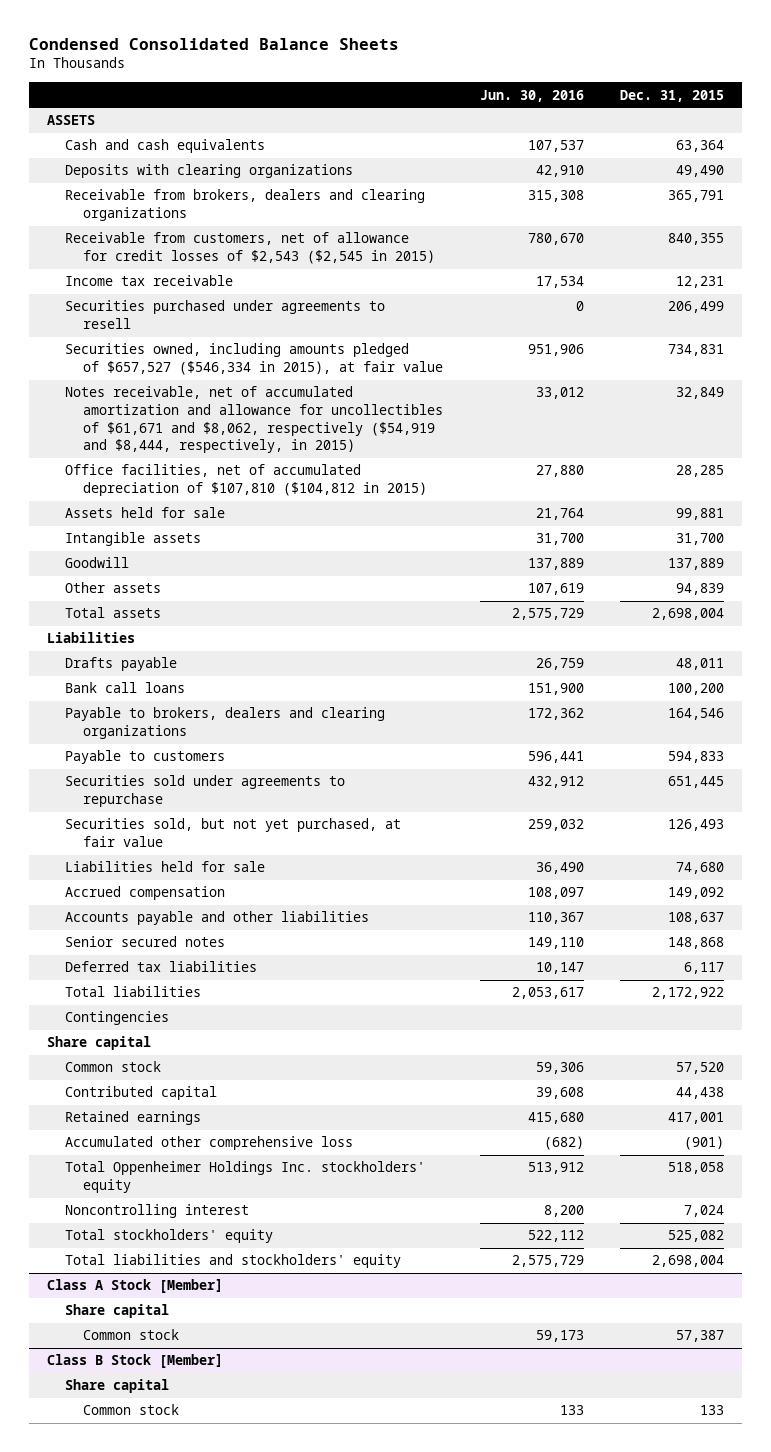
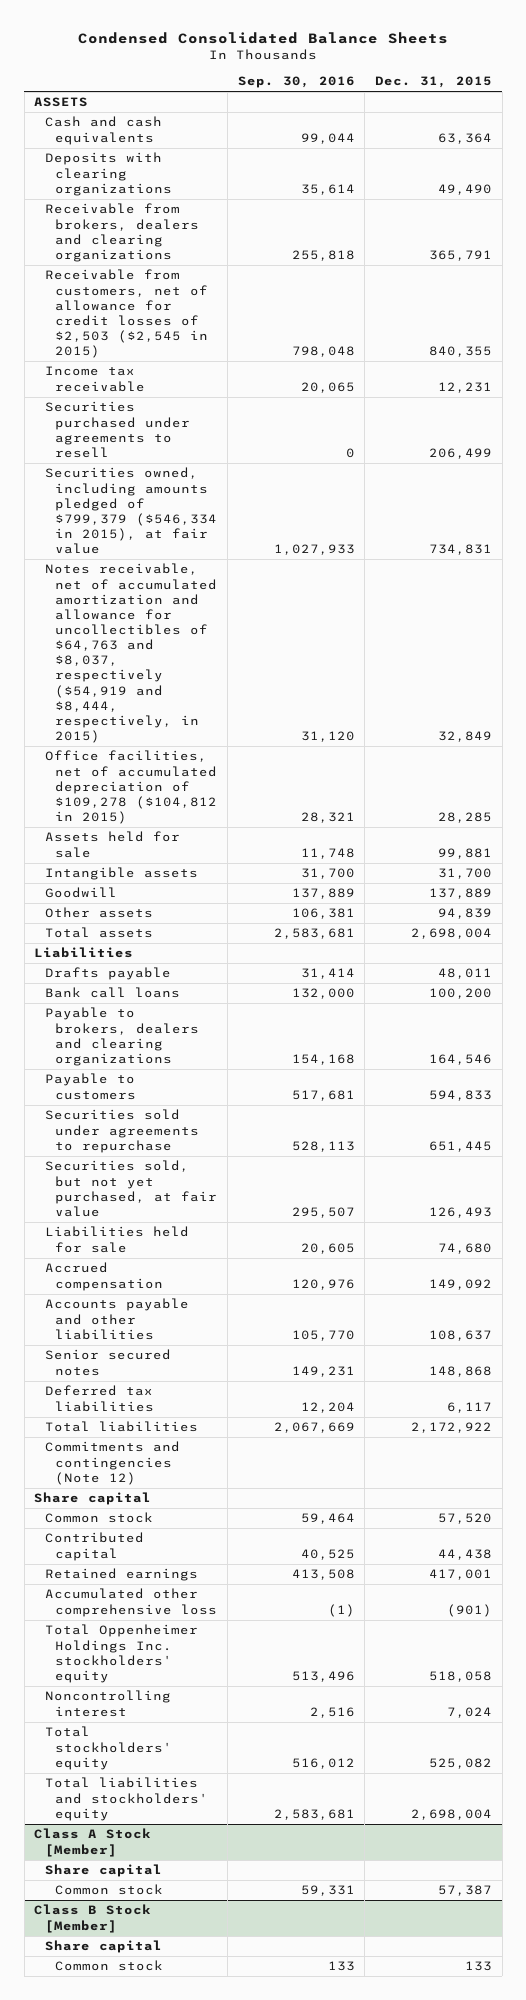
[479,89,584,102] Jun. 30, 2016 -> none
none -> [237,76,355,89] Sep. 30, 2016
[65,232,436,265] Receivable from customers, net of allowance for credit losses of $2,543 ($2,545 in 2015) -> [44,269,209,359] Receivable from customers, net of allowance for credit losses of $2,503 ($2,545 in 2015)
[65,343,444,376] Securities owned, including amounts pledged of $657,527 ($546,334 in 2015), at fair value -> [44,467,218,555] Securities owned, including amounts pledged of $799,379 ($546,334 in 2015), at fair value
[65,386,444,454] Notes receivable, net of accumulated amortization and allowance for uncollectibles of $61,671 and $8,062, respectively ($54,919 and $8,444, respectively, in 2015) -> [44,563,218,744] Notes receivable, net of accumulated amortization and allowance for uncollectibles of $64,763 and $8,037, respectively ($54,919 and $8,444, respectively, in 2015)
[65,464,428,497] Office facilities, net of accumulated depreciation of $107,810 ($104,812 in 2015) -> [44,750,218,824] Office facilities, net of accumulated depreciation of $109,278 ($104,812 in 2015)
[65,1011,170,1026] Contingencies -> [44,1441,180,1485] Commitments and contingencies (Note 12)

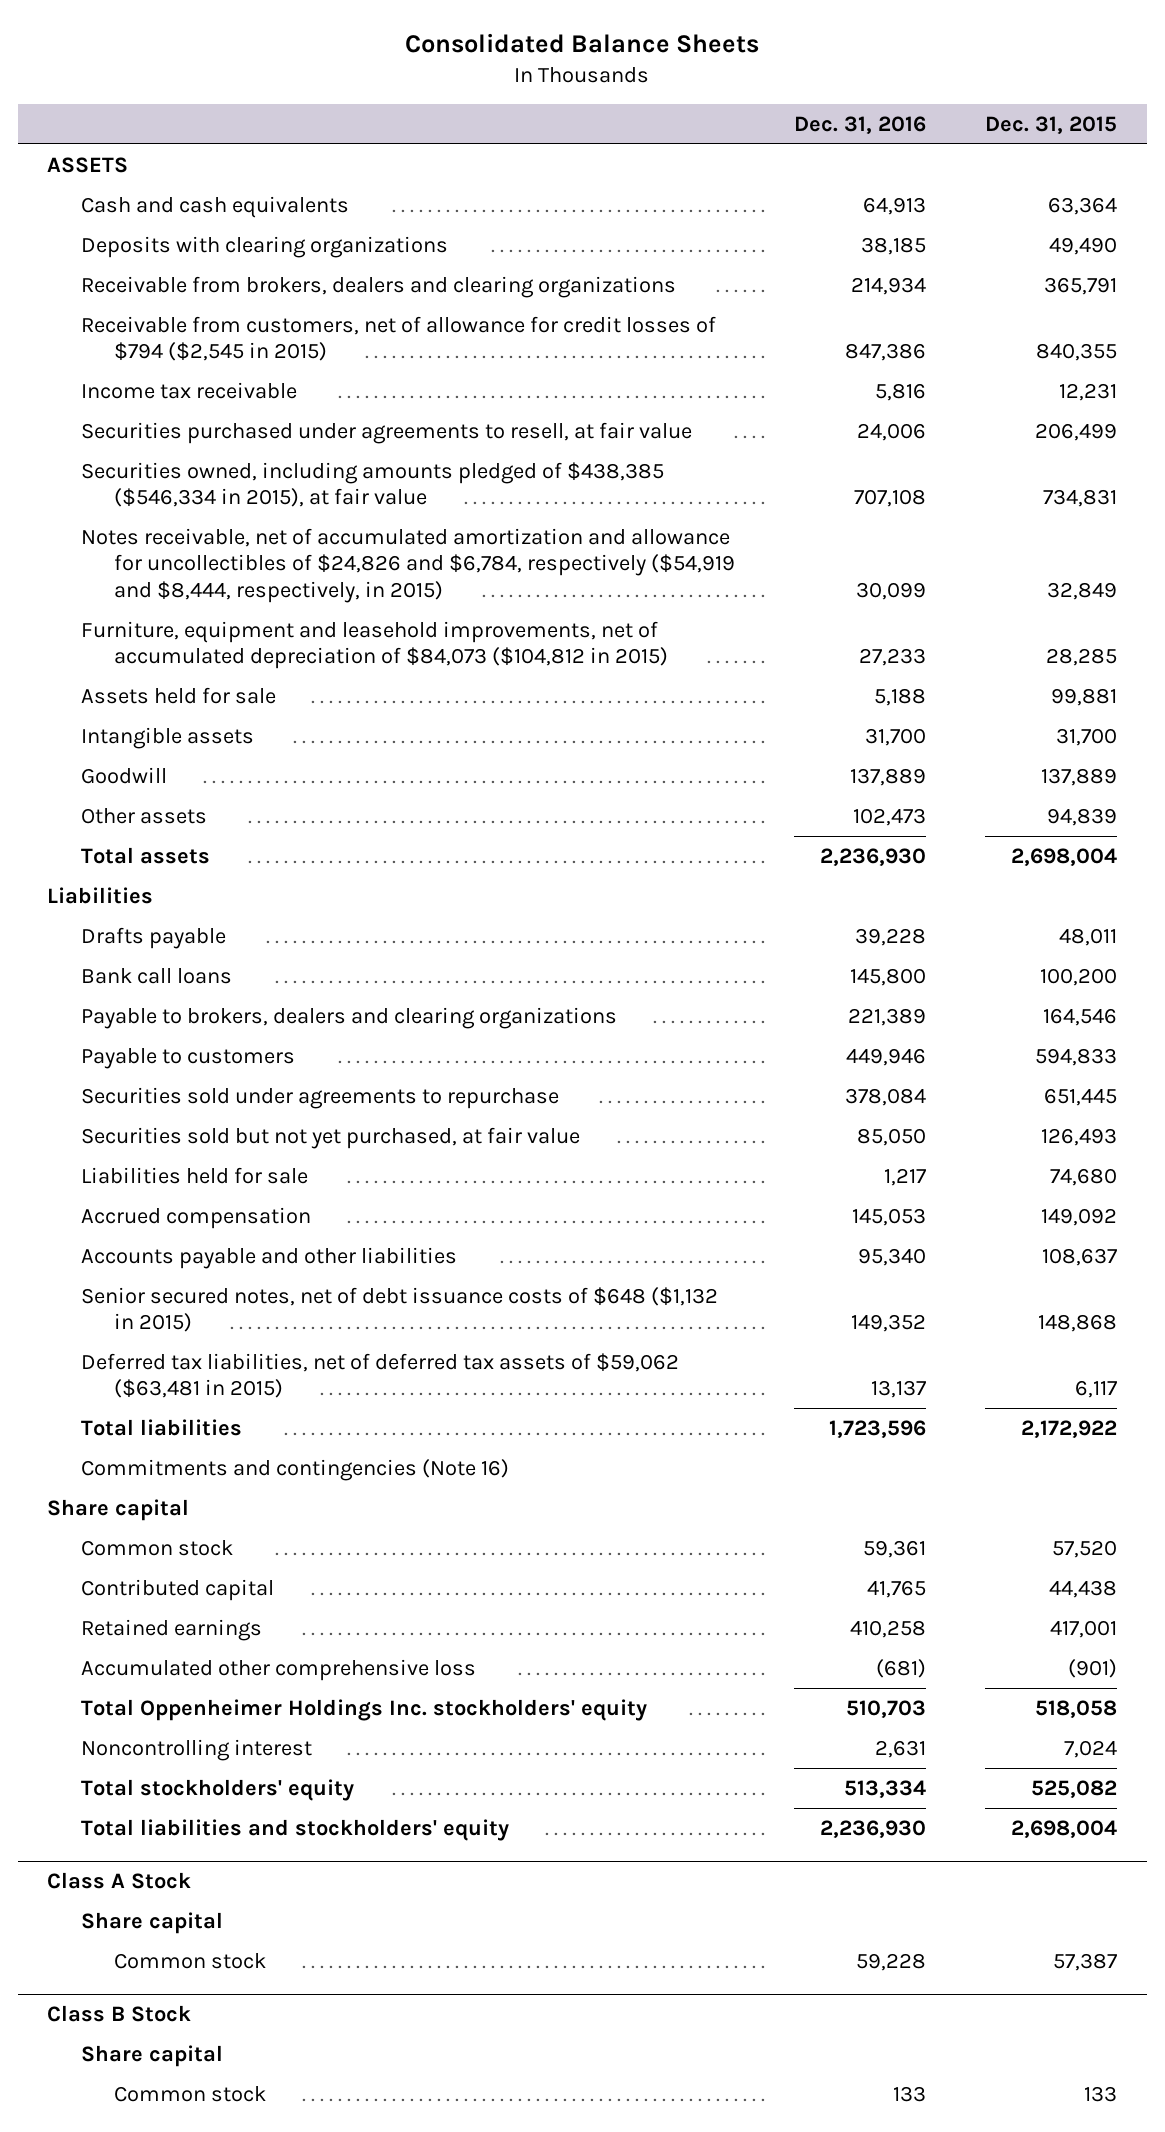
[78,31,449,44] Condensed Consolidated Balance Sheets -> [405,33,760,54] Consolidated Balance Sheets
[237,76,355,89] Sep. 30, 2016 -> none
none -> [794,115,927,134] Dec. 31, 2016
[44,269,209,359] Receivable from customers, net of allowance for credit losses of $2,503 ($2,545 in 2015) -> [80,315,716,362] Receivable from customers, net of allowance for credit losses of $794 ($2,545 in 2015)
[44,401,191,458] Securities purchased under agreements to resell -> [80,421,692,444] Securities purchased under agreements to resell, at fair value
[44,467,218,555] Securities owned, including amounts pledged of $799,379 ($546,334 in 2015), at fair value -> [80,461,664,508] Securities owned, including amounts pledged of $438,385 ($546,334 in 2015), at fair value
[44,563,218,744] Notes receivable, net of accumulated amortization and allowance for uncollectibles of $64,763 and $8,037, respectively ($54,919 and $8,444, respectively, in 2015) -> [80,527,736,604] Notes receivable, net of accumulated amortization and allowance for uncollectibles of $24,826 and $6,784, respectively ($54,919 and $8,444, respectively, in 2015)
[44,750,218,824] Office facilities, net of accumulated depreciation of $109,278 ($104,812 in 2015) -> [80,620,669,670] Furniture, equipment and leasehold improvements, net of accumulated depreciation of $84,073 ($104,812 in 2015)
[44,1160,218,1217] Securities sold, but not yet purchased, at fair value -> [80,1126,580,1149] Securities sold but not yet purchased, at fair value
[44,1349,171,1376] Senior secured notes -> [80,1286,718,1333] Senior secured notes, net of debt issuance costs of $648 ($1,132 in 2015)
[44,1385,155,1412] Deferred tax liabilities -> [80,1352,679,1399] Deferred tax liabilities, net of deferred tax assets of $59,062 ($63,481 in 2015)
[44,1441,180,1485] Commitments and contingencies (Note 12) -> [80,1458,509,1481] Commitments and contingencies (Note 16)
[34,1828,152,1857] Class A Stock [Member] -> [47,1872,192,1890] Class A Stock
[34,1904,152,1933] Class B Stock [Member] -> [47,2005,192,2023] Class B Stock

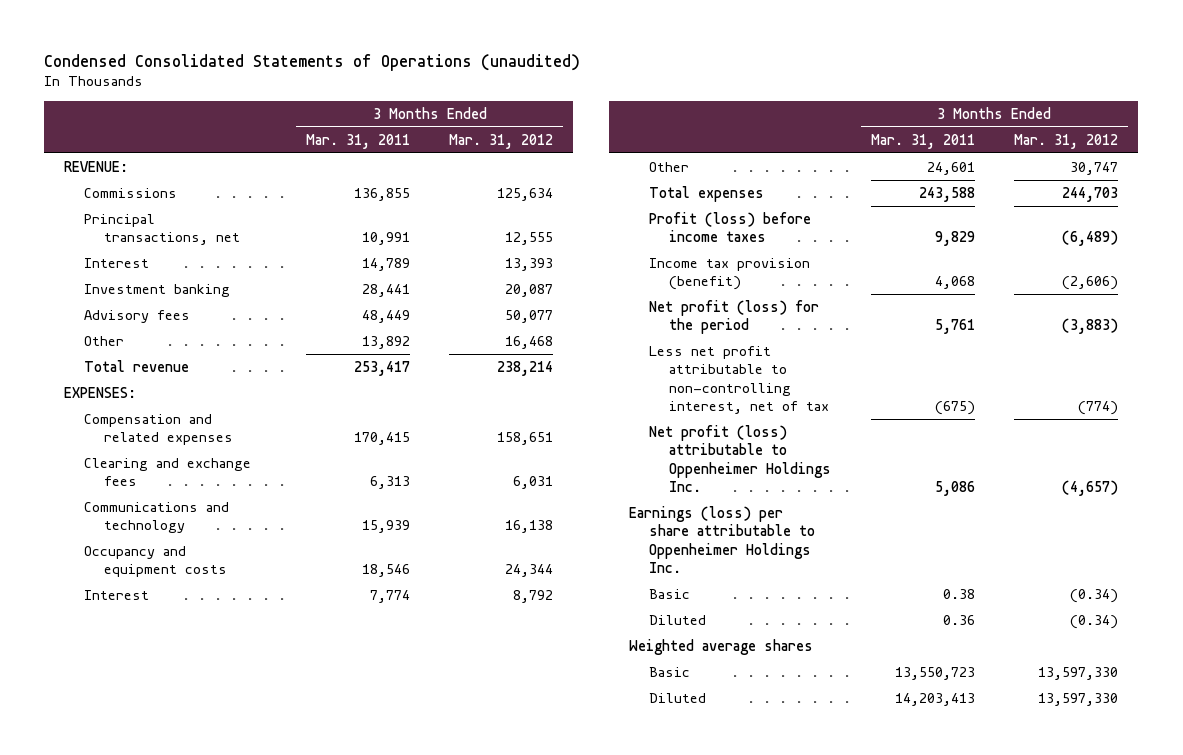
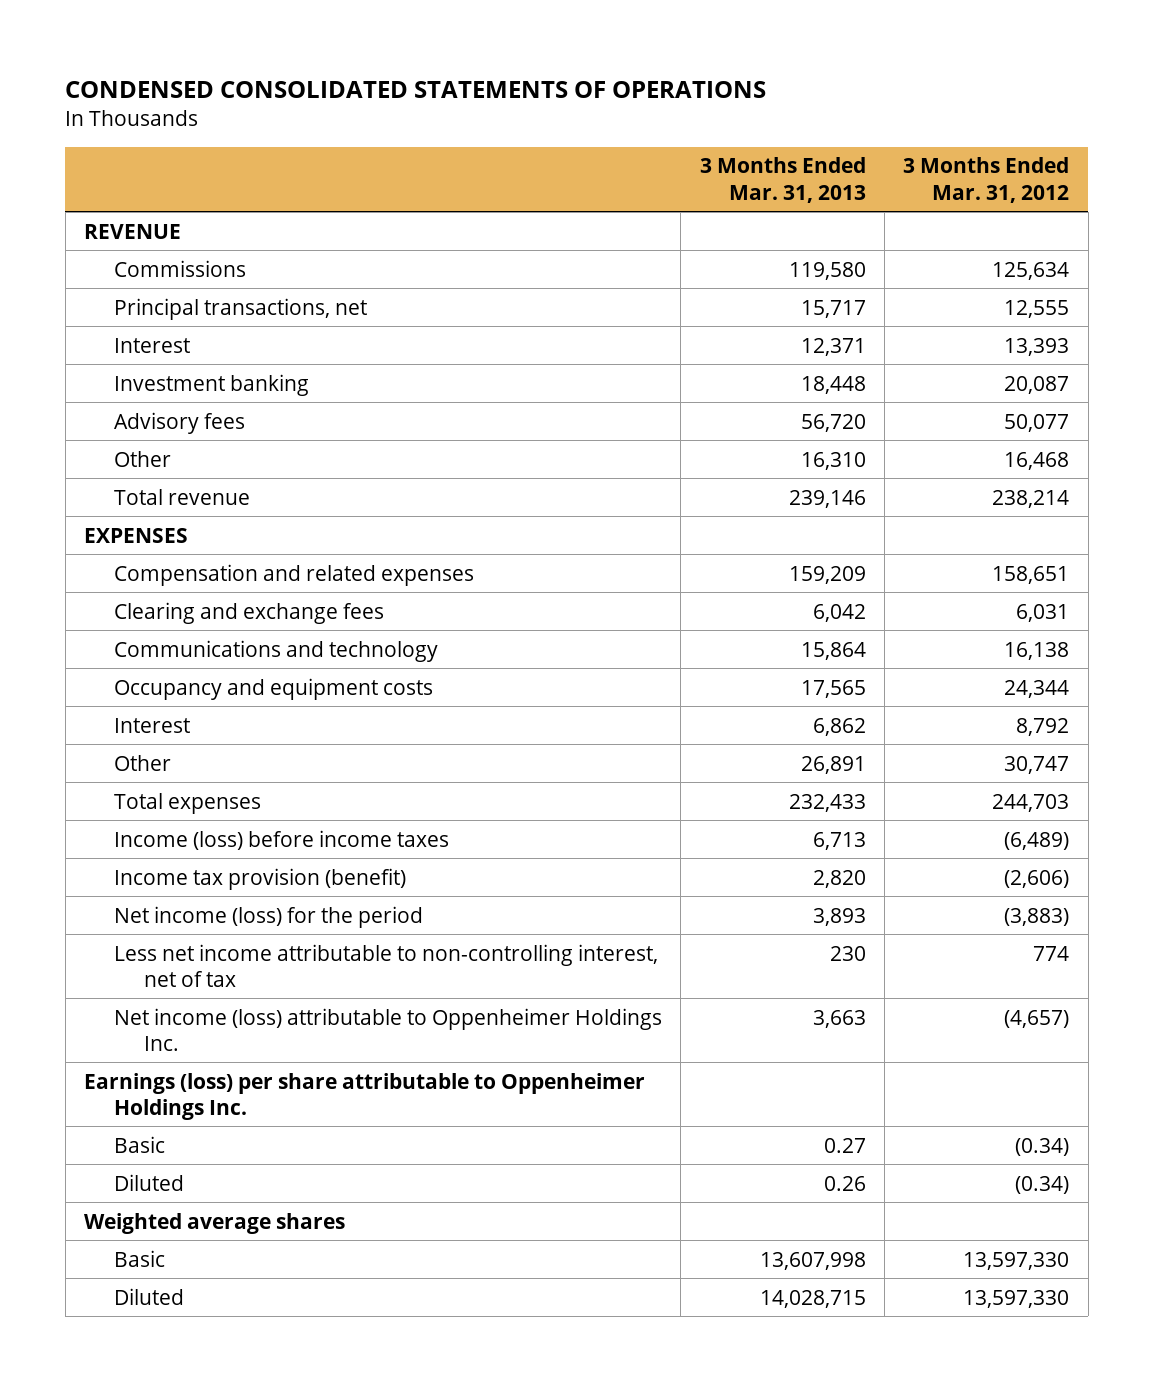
[44,53,581,71] Condensed Consolidated Statements of Operations (unaudited) -> [65,80,767,98] CONDENSED CONSOLIDATED STATEMENTS OF OPERATIONS
[305,133,410,149] Mar. 31, 2011 -> none
none -> [699,157,866,203] 3 Months Ended Mar. 31, 2013
[64,161,129,173] REVENUE: -> [84,223,182,239] REVENUE
[64,387,137,399] EXPENSES: -> [84,527,189,543] EXPENSES
[649,212,812,243] Profit (loss) before income taxes -> [114,829,450,850] Income (loss) before income taxes
[649,300,820,335] Net profit (loss) for the period -> [114,905,424,928] Net income (loss) for the period
[649,346,829,414] Less net profit attributable to non-controlling interest, net of tax -> [114,943,659,987] Less net income attributable to non-controlling interest, net of tax
[1078,400,1119,415] (774) -> [1033,945,1070,961] 774
[649,425,831,492] Net profit (loss) attributable to Oppenheimer Holdings Inc. -> [114,1007,663,1051] Net income (loss) attributable to Oppenheimer Holdings Inc.

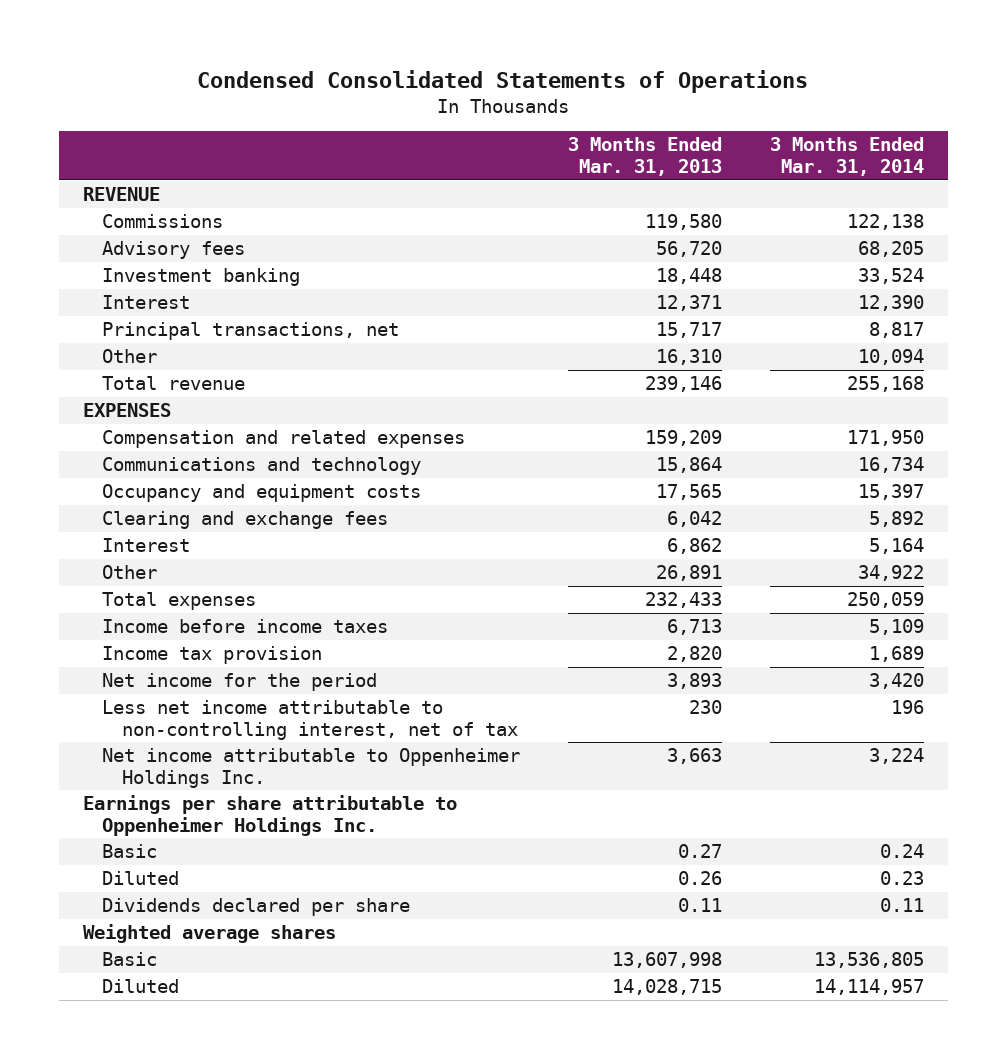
[65,80,767,98] CONDENSED CONSOLIDATED STATEMENTS OF OPERATIONS -> [197,69,809,93] Condensed Consolidated Statements of Operations
[903,157,1070,203] 3 Months Ended Mar. 31, 2012 -> none
none -> [769,137,924,176] 3 Months Ended Mar. 31, 2014
[114,373,310,396] Investment banking -> [102,268,301,287] Investment banking
[114,337,191,353] Interest -> [102,295,191,310] Interest
[114,297,368,320] Principal transactions, net -> [102,322,400,341] Principal transactions, net
[114,601,385,624] Clearing and exchange fees -> [102,511,389,530] Clearing and exchange fees
[114,829,450,850] Income (loss) before income taxes -> [102,619,389,634] Income before income taxes
[114,867,407,890] Income tax provision (benefit) -> [102,646,323,665] Income tax provision
[114,905,424,928] Net income (loss) for the period -> [102,673,378,692] Net income for the period
[114,1007,663,1051] Net income (loss) attributable to Oppenheimer Holdings Inc. -> [102,748,521,788] Net income attributable to Oppenheimer Holdings Inc.
[84,1072,646,1120] Earnings (loss) per share attributable to Oppenheimer Holdings Inc. -> [82,795,457,836] Earnings per share attributable to Oppenheimer Holdings Inc.
none -> [102,898,411,917] Dividends declared per share

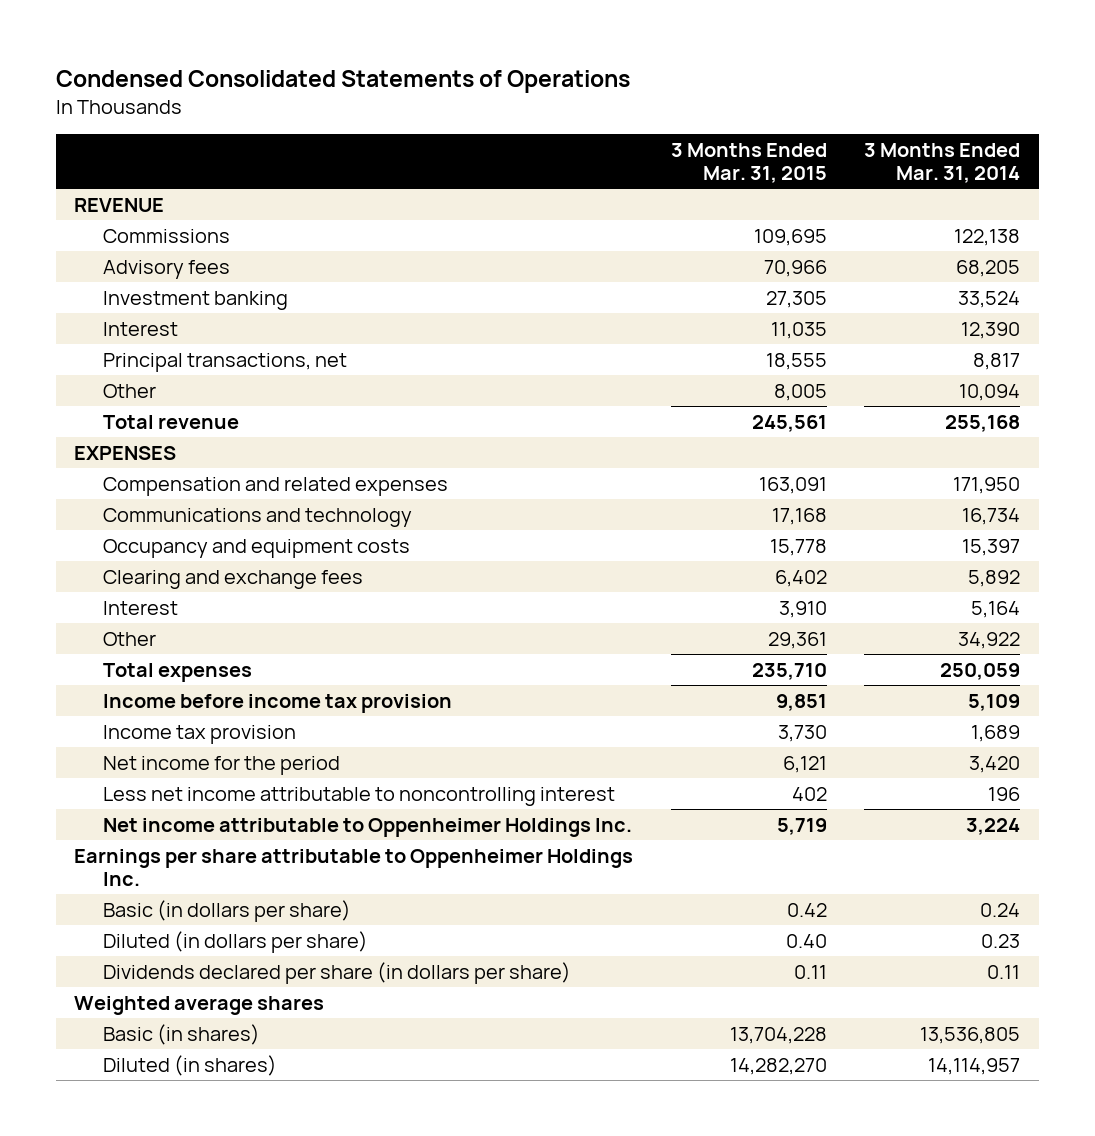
[568,137,723,176] 3 Months Ended Mar. 31, 2013 -> none
none -> [670,142,827,184] 3 Months Ended Mar. 31, 2015
[102,619,389,634] Income before income taxes -> [103,693,453,713] Income before income tax provision
[102,700,519,740] Less net income attributable to non-controlling interest, net of tax -> [103,786,616,806] Less net income attributable to noncontrolling interest
[102,844,158,859] Basic -> [103,899,352,922] Basic (in dollars per share)
[102,871,180,886] Diluted -> [103,930,369,953] Diluted (in dollars per share)
[102,898,411,917] Dividends declared per share -> [103,961,572,984] Dividends declared per share (in dollars per share)
[102,952,158,967] Basic -> [103,1023,261,1045] Basic (in shares)
[102,979,180,994] Diluted -> [103,1054,278,1076] Diluted (in shares)

